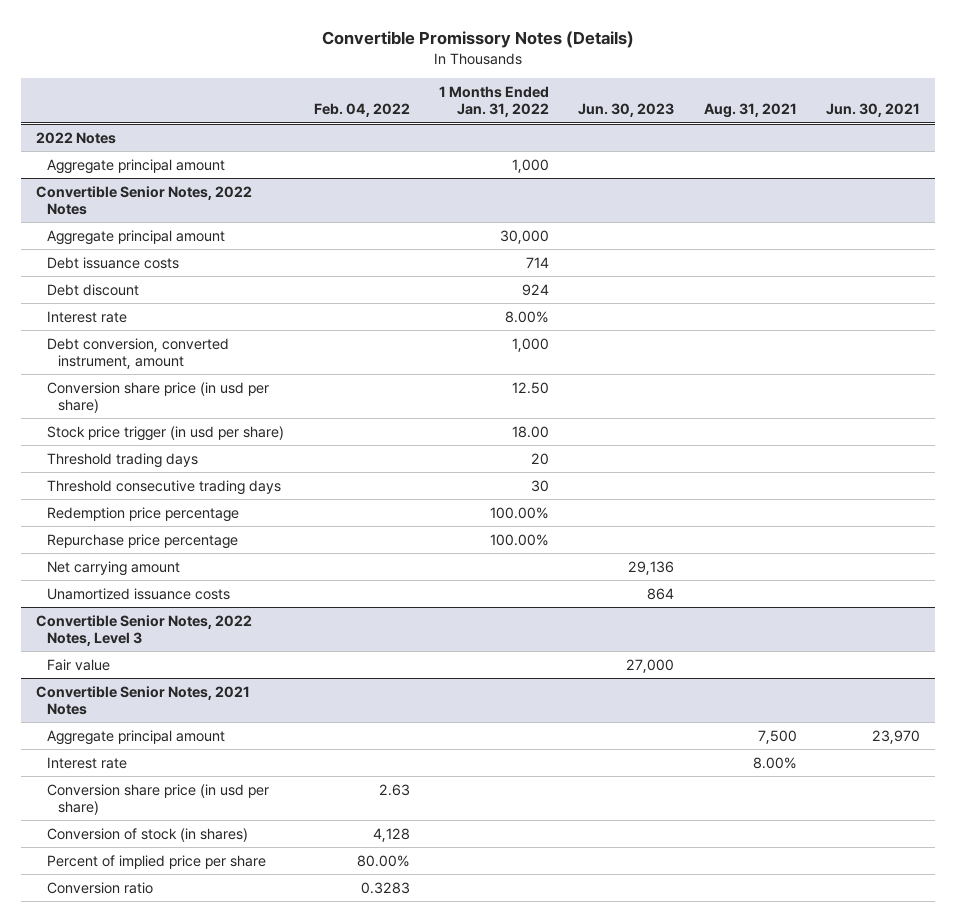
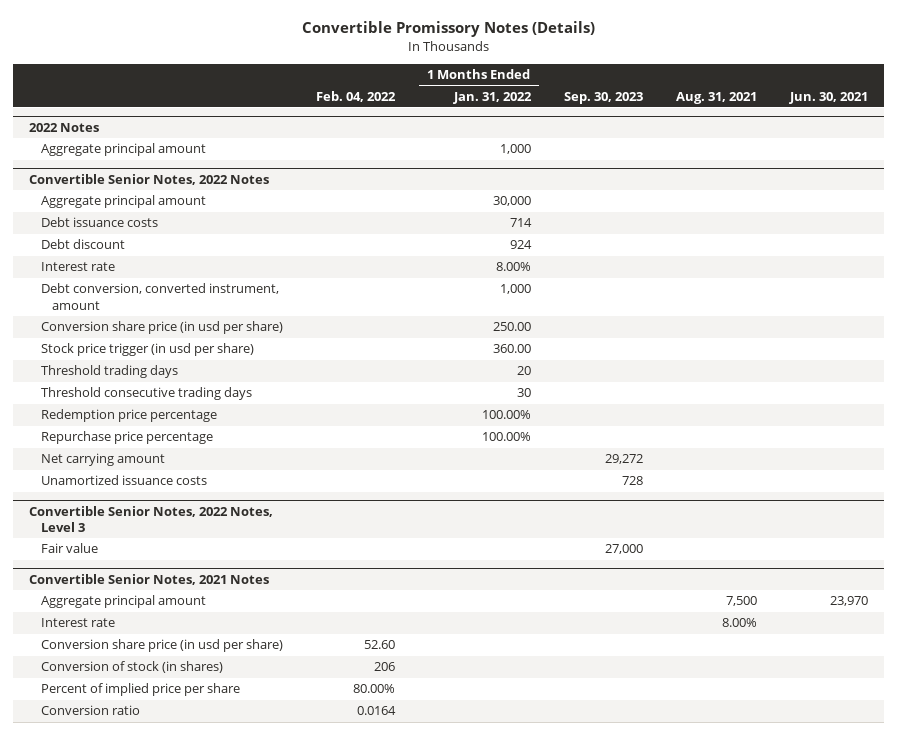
[578,103,675,118] Jun. 30, 2023 -> none
none -> [563,91,643,104] Sep. 30, 2023
[511,381,549,394] 12.50 -> [492,322,531,332] 250.00
[511,425,549,438] 18.00 -> [492,344,531,354] 360.00
[378,783,410,796] 2.63 -> [363,640,395,650] 52.60
[372,827,410,842] 4,128 -> [373,662,395,672] 206
[360,881,410,894] 0.3283 -> [356,706,396,716] 0.0164

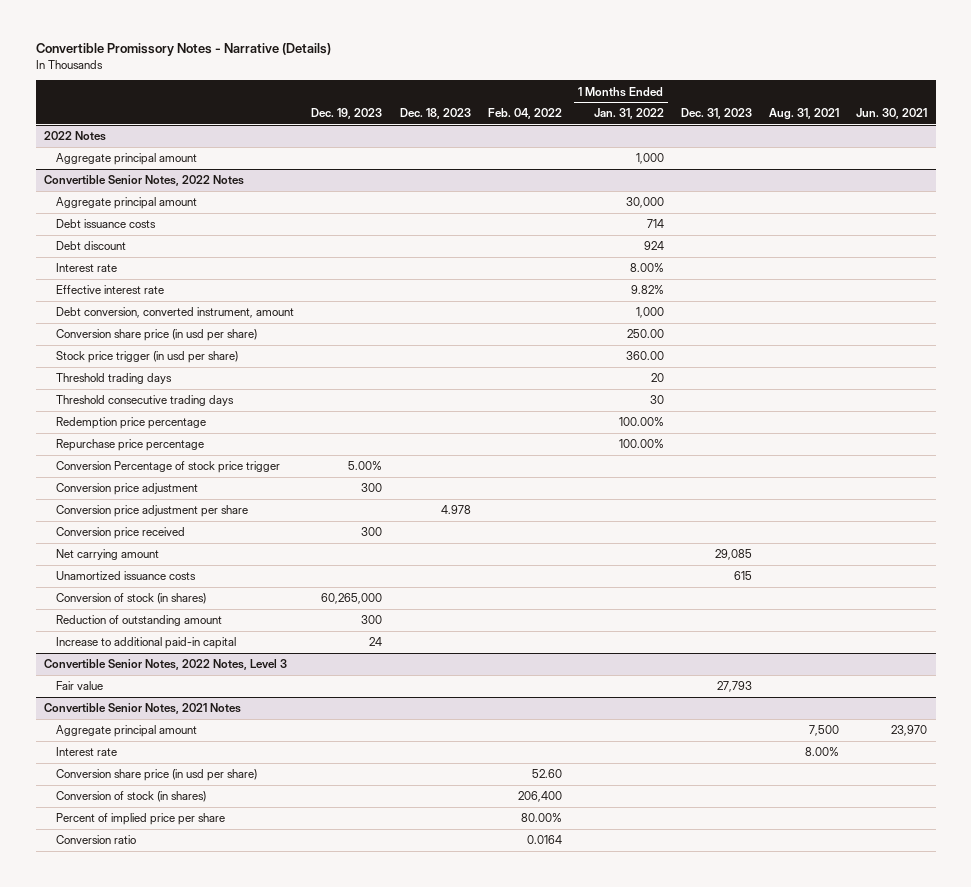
[301,21,595,38] Convertible Promissory Notes (Details) -> [35,43,331,57] Convertible Promissory Notes - Narrative (Details)
[563,91,643,104] Sep. 30, 2023 -> none
none -> [311,108,383,120] Dec. 19, 2023
none -> [399,108,471,120] Dec. 18, 2023
none -> [680,108,752,120] Dec. 31, 2023
none -> [56,285,165,295] Effective interest rate
none -> [56,461,281,474] Conversion Percentage of stock price trigger
none -> [56,483,199,496] Conversion price adjustment
none -> [56,505,249,518] Conversion price adjustment per share
none -> [56,527,186,540] Conversion price received
none -> [56,593,207,605] Conversion of stock (in shares)
none -> [56,615,223,627] Reduction of outstanding amount
none -> [56,637,237,650] Increase to additional paid-in capital
[373,662,395,672] 206 -> [517,791,562,803] 206,400

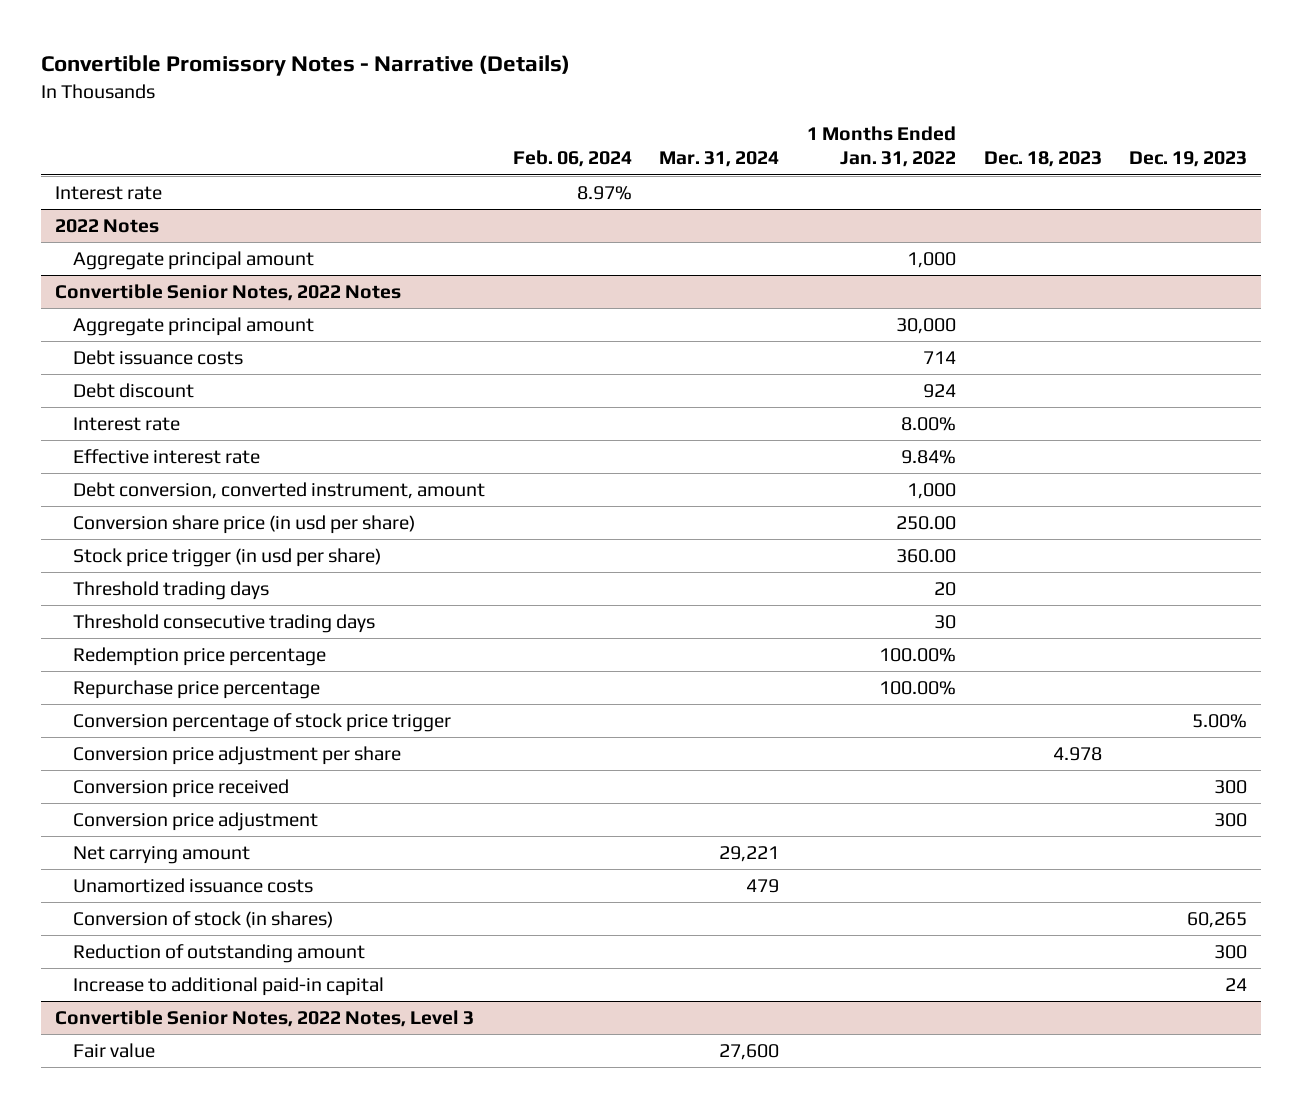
[487,108,562,120] Feb. 04, 2022 -> none
[680,108,752,120] Dec. 31, 2023 -> none
[768,108,839,121] Aug. 31, 2021 -> none
[856,108,928,120] Jun. 30, 2021 -> none
none -> [512,150,632,168] Feb. 06, 2024
none -> [659,151,780,168] Mar. 31, 2024
none -> [54,186,162,201] Interest rate
[630,285,664,295] 9.82% -> [900,450,956,465] 9.84%
[56,461,281,474] Conversion Percentage of stock price trigger -> [73,713,452,733] Conversion percentage of stock price trigger
[56,483,199,496] Conversion price adjustment -> [73,812,319,832] Conversion price adjustment
[321,593,383,605] 60,265,000 -> [1187,912,1248,929] 60,265
[44,703,242,715] Convertible Senior Notes, 2021 Notes -> none
[56,725,198,738] Aggregate principal amount -> none
[56,747,118,757] Interest rate -> none
[56,769,258,782] Conversion share price (in usd per share) -> none
[56,791,207,803] Conversion of stock (in shares) -> none
[56,813,226,826] Percent of implied price per share -> none
[56,835,137,845] Conversion ratio -> none

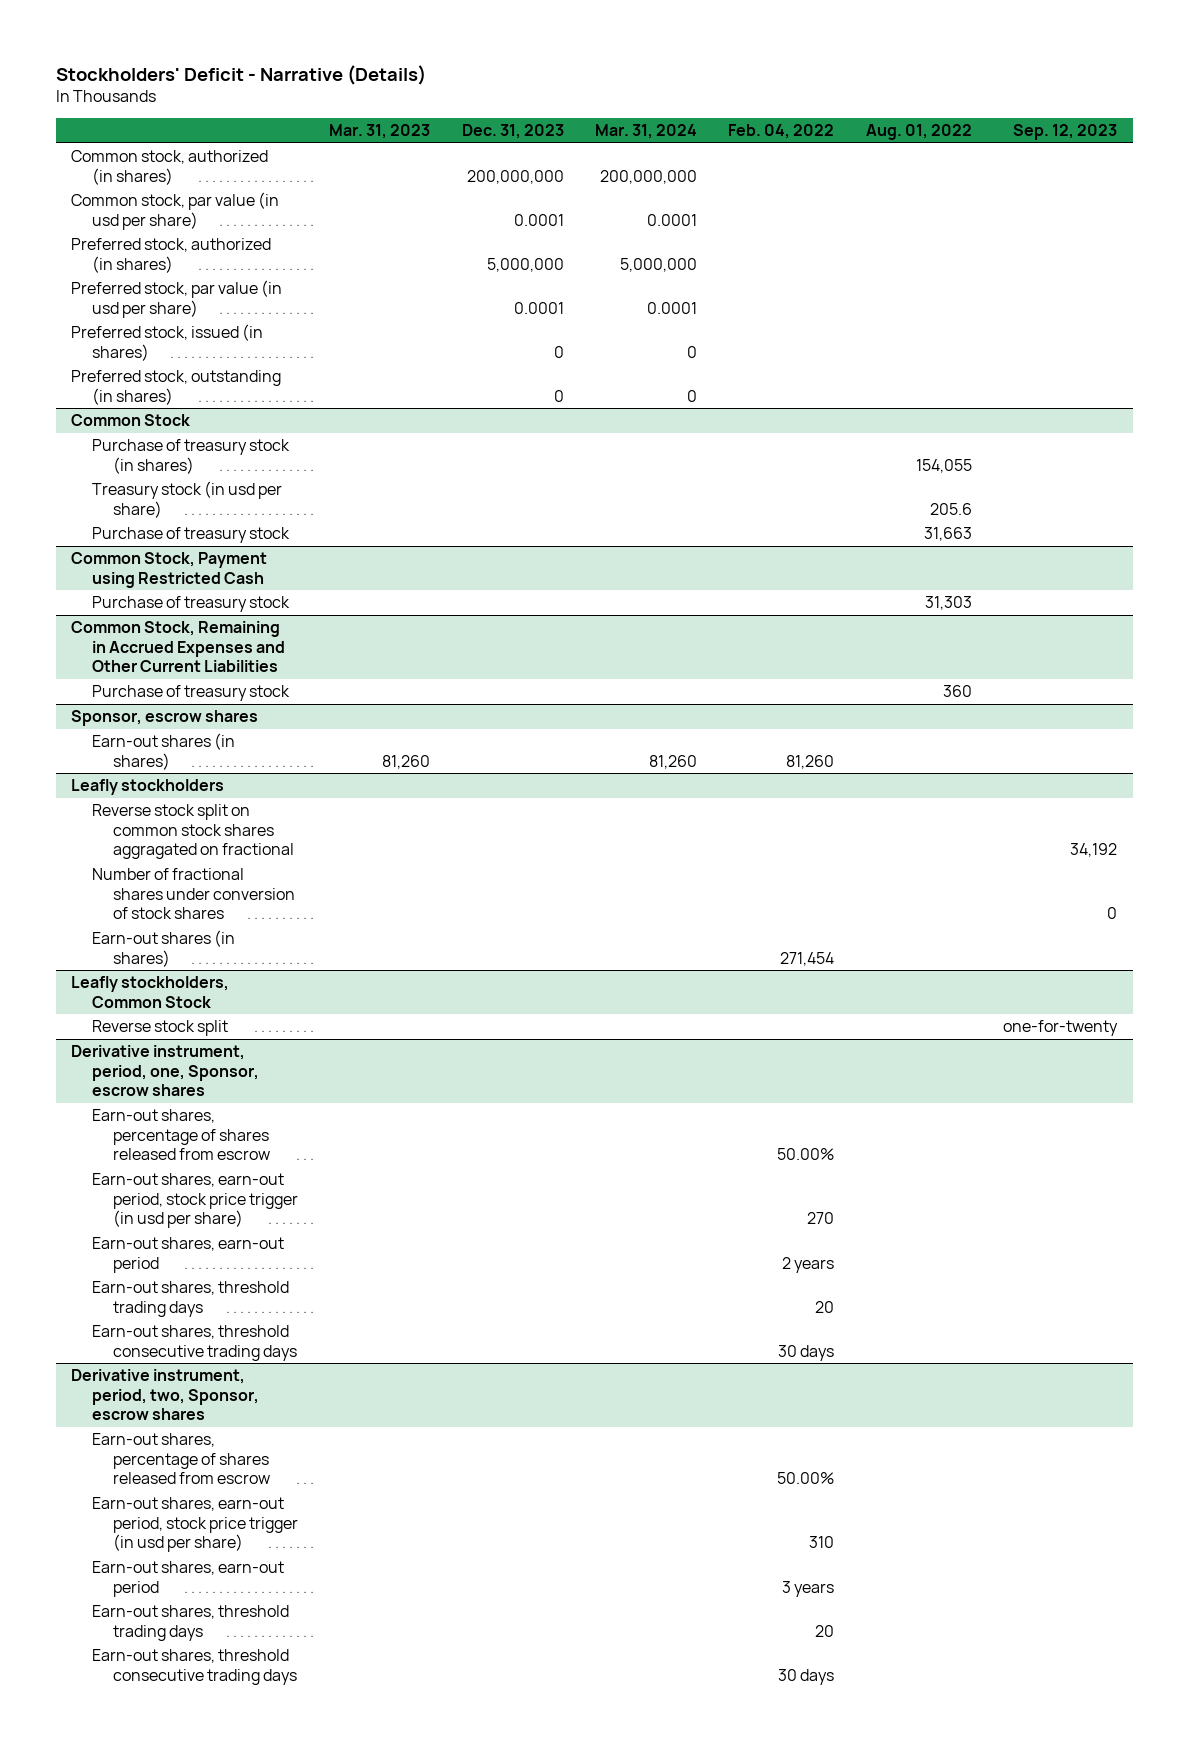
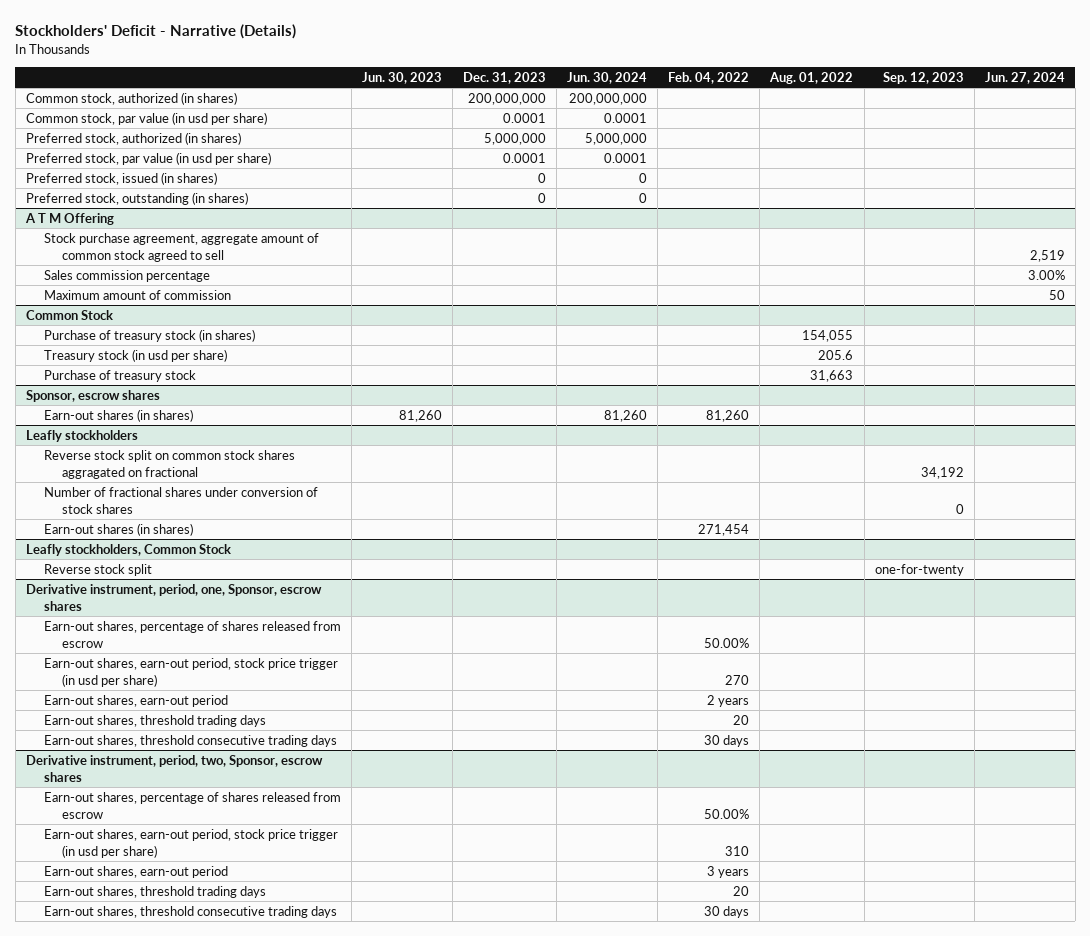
[329,124,431,140] Mar. 31, 2023 -> none
[595,124,698,140] Mar. 31, 2024 -> none
none -> [362,71,443,84] Jun. 30, 2023
none -> [567,71,648,84] Jun. 30, 2024
none -> [984,71,1065,84] Jun. 27, 2024
none -> [24,212,114,225] A T M Offering
none -> [43,232,319,263] Stock purchase agreement, aggregate amount of common stock agreed to sell
none -> [43,269,210,282] Sales commission percentage
none -> [43,289,231,300] Maximum amount of commission
[71,552,268,588] Common Stock, Payment using Restricted Cash -> none
[92,596,291,613] Purchase of treasury stock -> none
[71,621,286,673] Common Stock, Remaining in Accrued Expenses and Other Current Liabilities -> none
[92,685,291,702] Purchase of treasury stock -> none

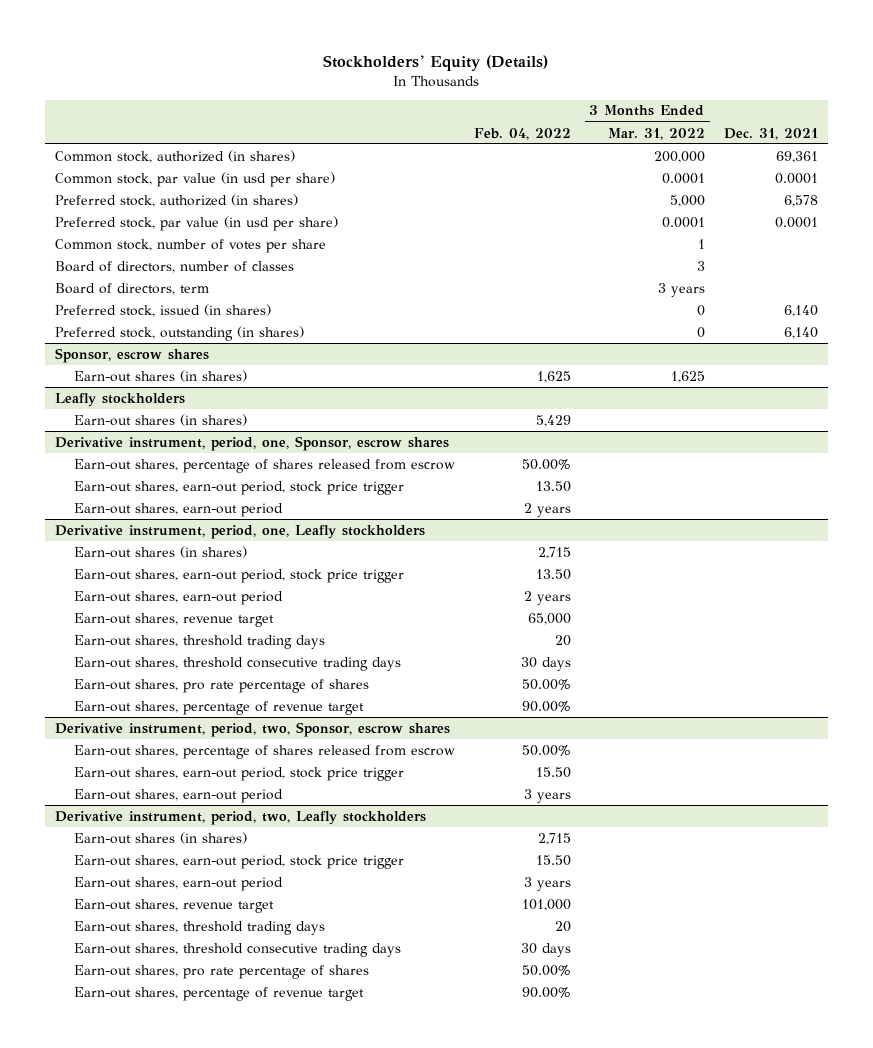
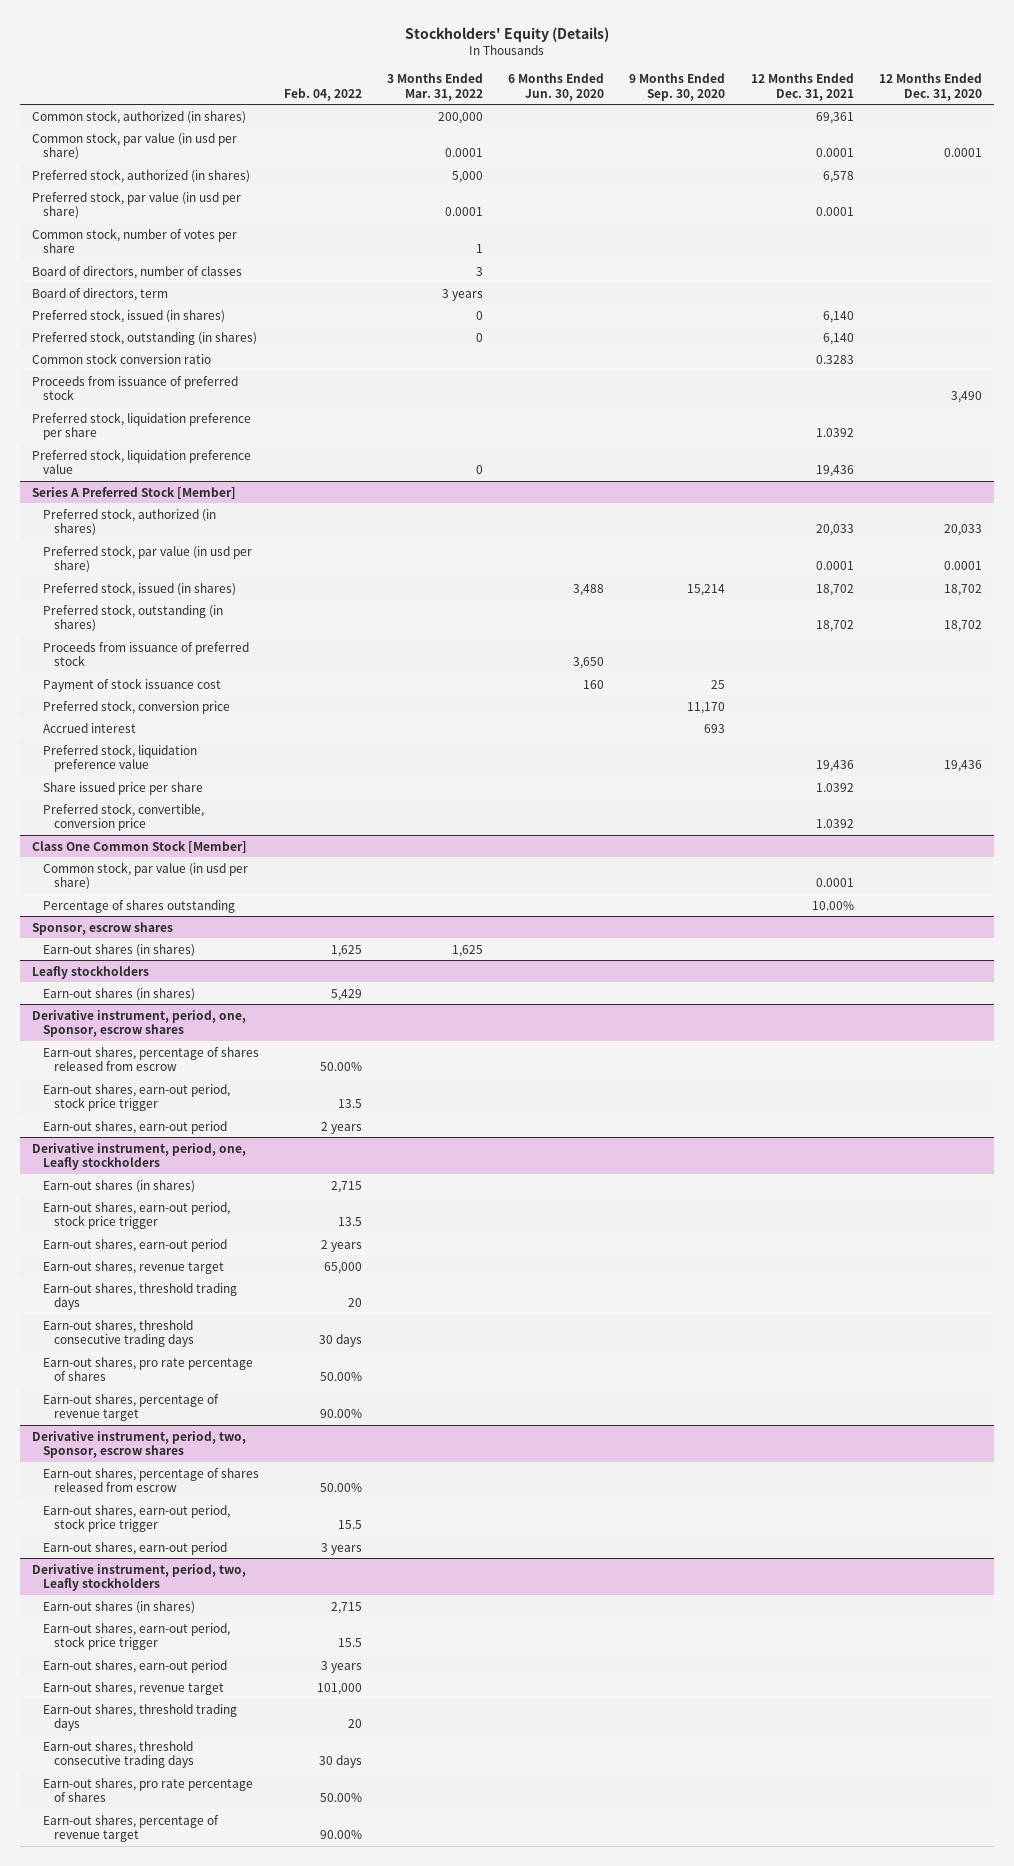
[724,127,819,140] Dec. 31, 2021 -> none
none -> [508,72,605,101] 6 Months Ended Jun. 30, 2020
none -> [629,72,726,101] 9 Months Ended Sep. 30, 2020
none -> [750,72,854,101] 12 Months Ended Dec. 31, 2021
none -> [878,72,982,101] 12 Months Ended Dec. 31, 2020
none -> [32,352,212,364] Common stock conversion ratio
none -> [32,375,239,401] Proceeds from issuance of preferred stock
none -> [32,411,252,441] Preferred stock, liquidation preference per share
none -> [32,448,252,475] Preferred stock, liquidation preference value
none -> [32,486,237,499] Series A Preferred Stock [Member]
none -> [43,507,217,537] Preferred stock, authorized (in shares)
none -> [43,544,253,574] Preferred stock, par value (in usd per share)
none -> [43,581,237,596] Preferred stock, issued (in shares)
none -> [43,603,224,633] Preferred stock, outstanding (in shares)
none -> [43,641,250,667] Proceeds from issuance of preferred stock
none -> [43,677,222,692] Payment of stock issuance cost
none -> [43,699,231,714] Preferred stock, conversion price
none -> [43,722,137,733] Accrued interest
none -> [43,743,198,773] Preferred stock, liquidation preference value
none -> [43,781,204,795] Share issued price per share
none -> [43,802,205,832] Preferred stock, convertible, conversion price
none -> [32,840,248,853] Class One Common Stock [Member]
none -> [43,861,249,891] Common stock, par value (in usd per share)
none -> [43,899,236,913] Percentage of shares outstanding
[535,480,571,492] 13.50 -> [338,1099,363,1109] 13.5
[535,568,571,580] 13.50 -> [338,1217,363,1227] 13.5
[535,766,571,778] 15.50 -> [338,1520,363,1530] 15.5
[535,854,571,866] 15.50 -> [338,1638,363,1648] 15.5

